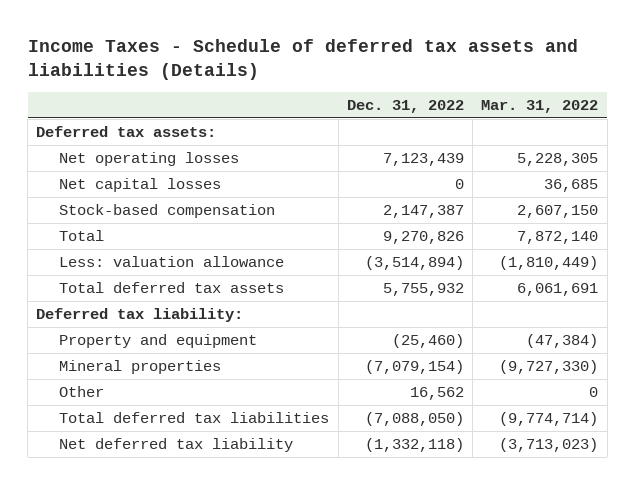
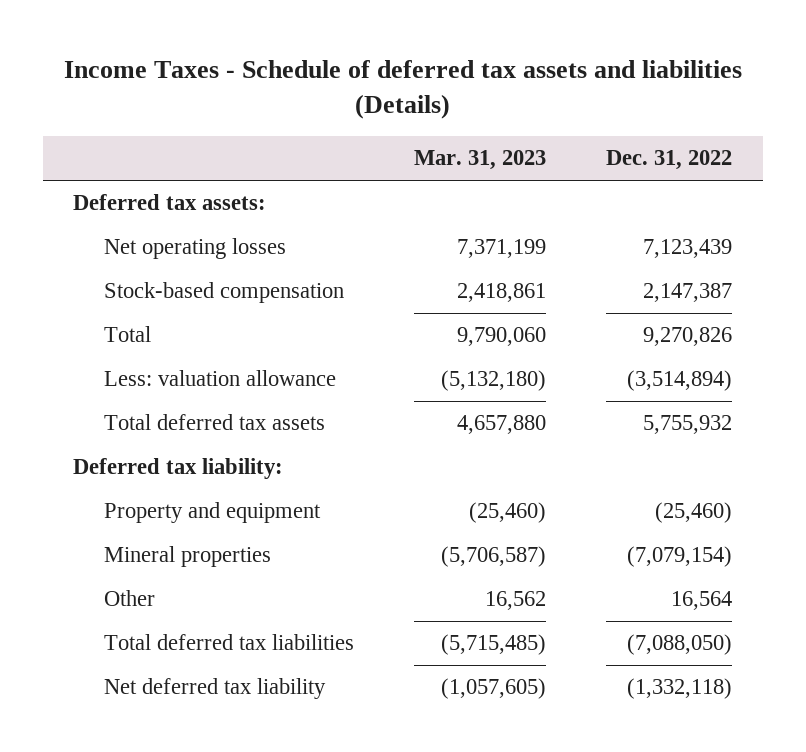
[481,100,599,114] Mar. 31, 2022 -> none
none -> [414,150,547,171] Mar. 31, 2023
[59,178,222,193] Net capital losses -> none
[409,387,464,401] 16,562 -> [671,591,733,611] 16,564

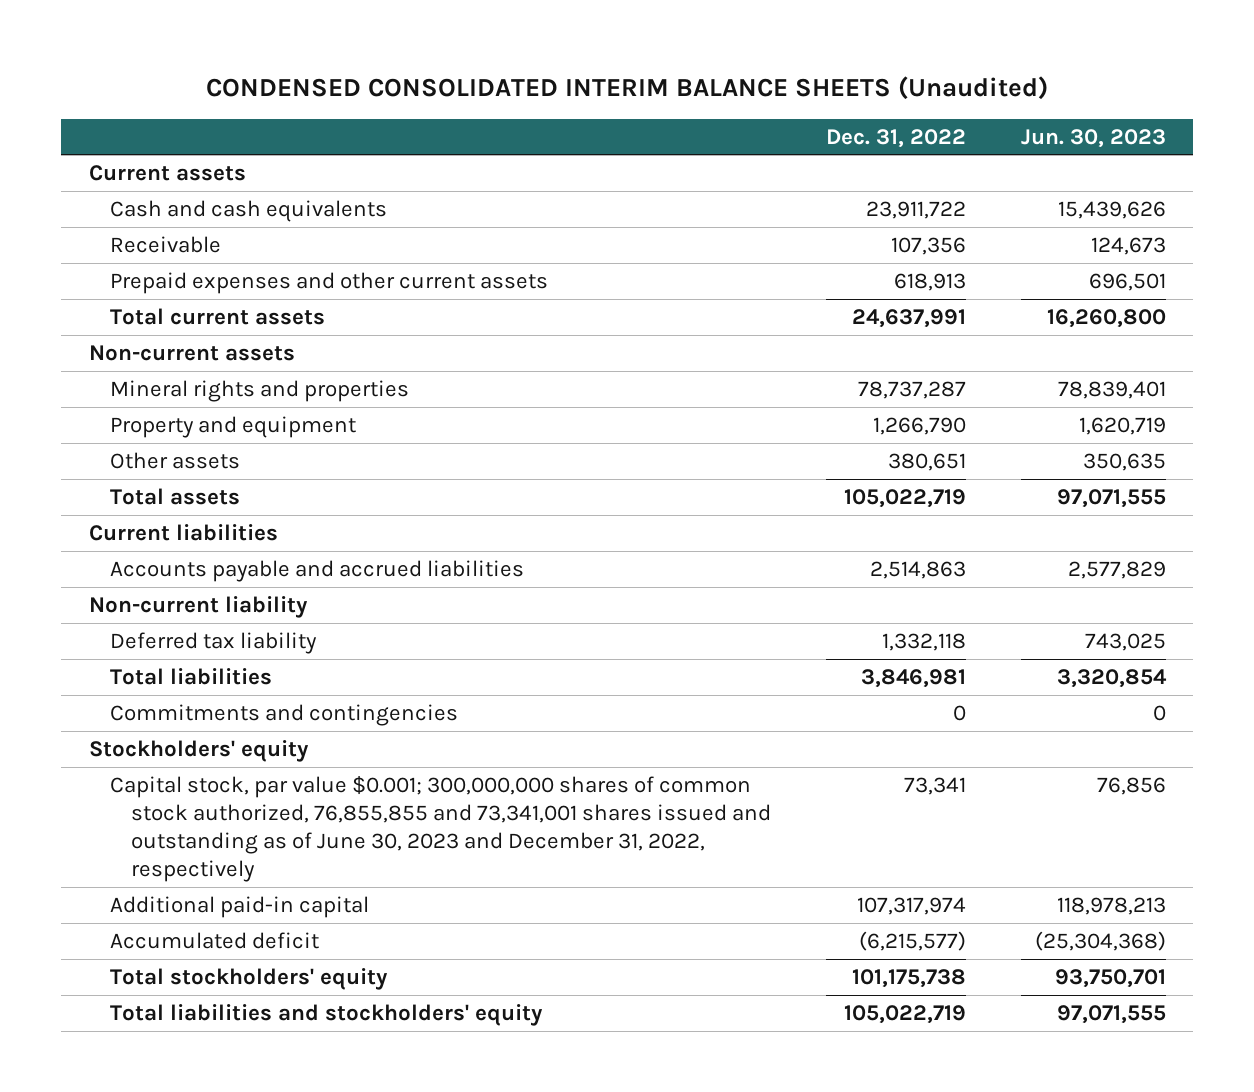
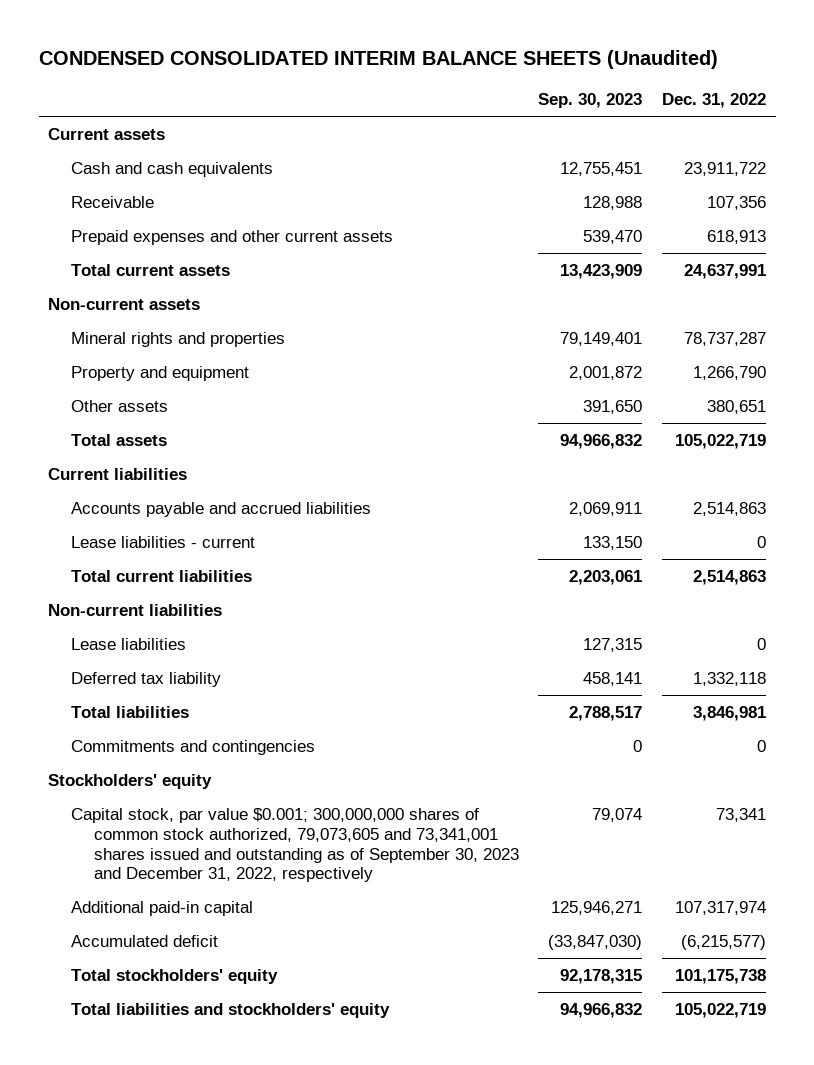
[1020,128,1166,148] Jun. 30, 2023 -> none
none -> [538,93,643,109] Sep. 30, 2023
none -> [71,535,256,548] Lease liabilities - current
none -> [71,569,253,582] Total current liabilities
[88,595,308,618] Non-current liability -> [48,603,223,616] Non-current liabilities
none -> [71,637,187,650] Lease liabilities
[110,775,772,882] Capital stock, par value $0.001; 300,000,000 shares of common stock authorized, 76,855,855 and 73,341,001 shares issued and outstanding as of June 30, 2023 and December 31, 2022, respectively -> [71,807,519,883] Capital stock, par value $0.001; 300,000,000 shares of common stock authorized, 79,073,605 and 73,341,001 shares issued and outstanding as of September 30, 2023 and December 31, 2022, respectively

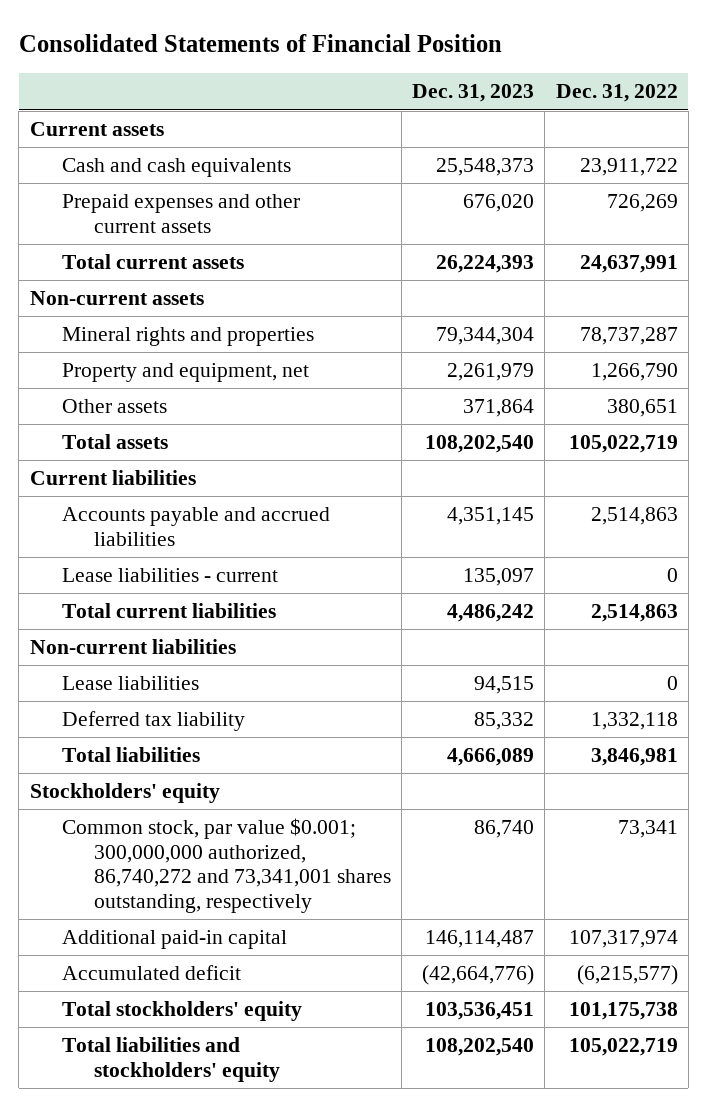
[38,50,718,70] CONDENSED CONSOLIDATED INTERIM BALANCE SHEETS (Unaudited) -> [18,34,502,53] Consolidated Statements of Financial Position
[538,93,643,109] Sep. 30, 2023 -> none
none -> [412,84,535,103] Dec. 31, 2023
[71,195,155,208] Receivable -> none
[707,229,767,244] 618,913 -> [606,194,678,213] 726,269
[71,365,250,381] Property and equipment -> [61,363,309,383] Property and equipment, net
[71,739,316,755] Commitments and contingencies -> none
[71,807,519,883] Capital stock, par value $0.001; 300,000,000 shares of common stock authorized, 79,073,605 and 73,341,001 shares issued and outstanding as of September 30, 2023 and December 31, 2022, respectively -> [61,818,391,914] Common stock, par value $0.001; 300,000,000 authorized, 86,740,272 and 73,341,001 shares outstanding, respectively

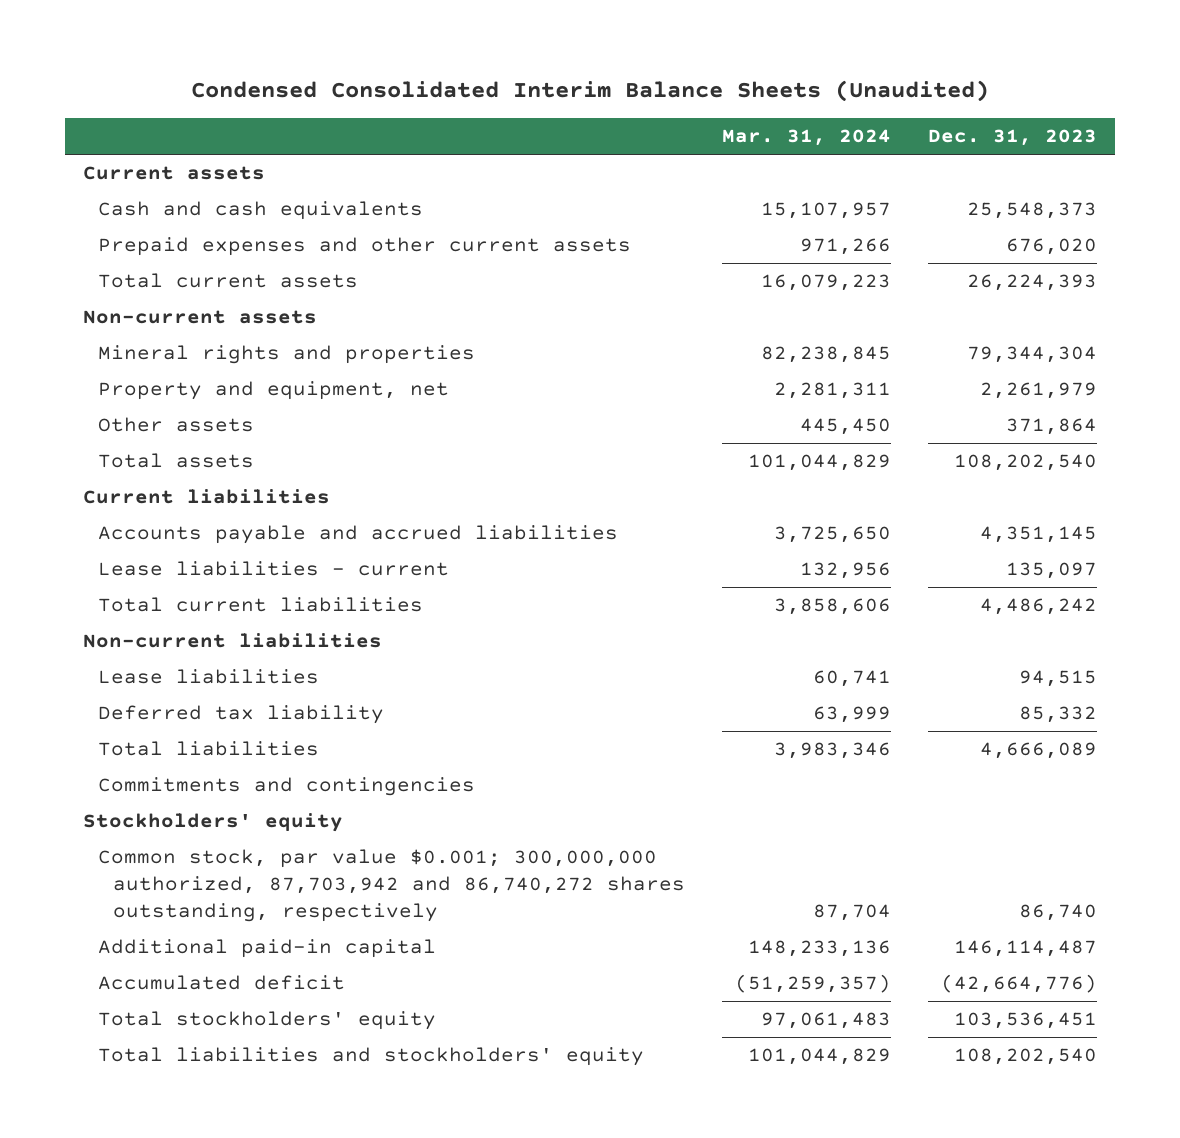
[18,34,502,53] Consolidated Statements of Financial Position -> [190,80,989,103] Condensed Consolidated Interim Balance Sheets (Unaudited)
[555,84,678,103] Dec. 31, 2022 -> none
none -> [721,129,891,147] Mar. 31, 2024
none -> [98,777,476,797] Commitments and contingencies
[61,818,391,914] Common stock, par value $0.001; 300,000,000 authorized, 86,740,272 and 73,341,001 shares outstanding, respectively -> [98,849,686,923] Common stock, par value $0.001; 300,000,000 authorized, 87,703,942 and 86,740,272 shares outstanding, respectively

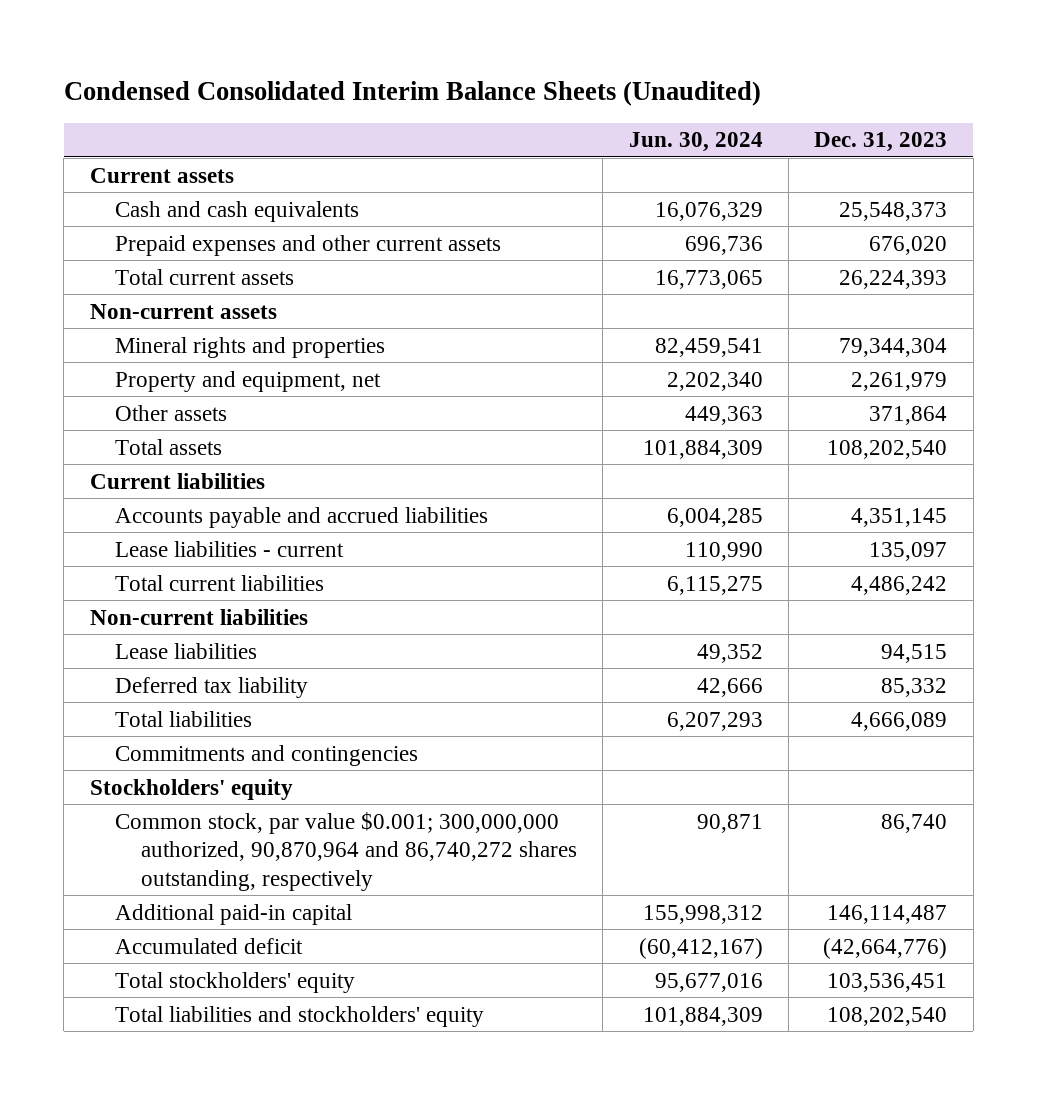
[721,129,891,147] Mar. 31, 2024 -> none
none -> [628,132,763,153] Jun. 30, 2024
[98,849,686,923] Common stock, par value $0.001; 300,000,000 authorized, 87,703,942 and 86,740,272 shares outstanding, respectively -> [115,811,577,891] Common stock, par value $0.001; 300,000,000 authorized, 90,870,964 and 86,740,272 shares outstanding, respectively

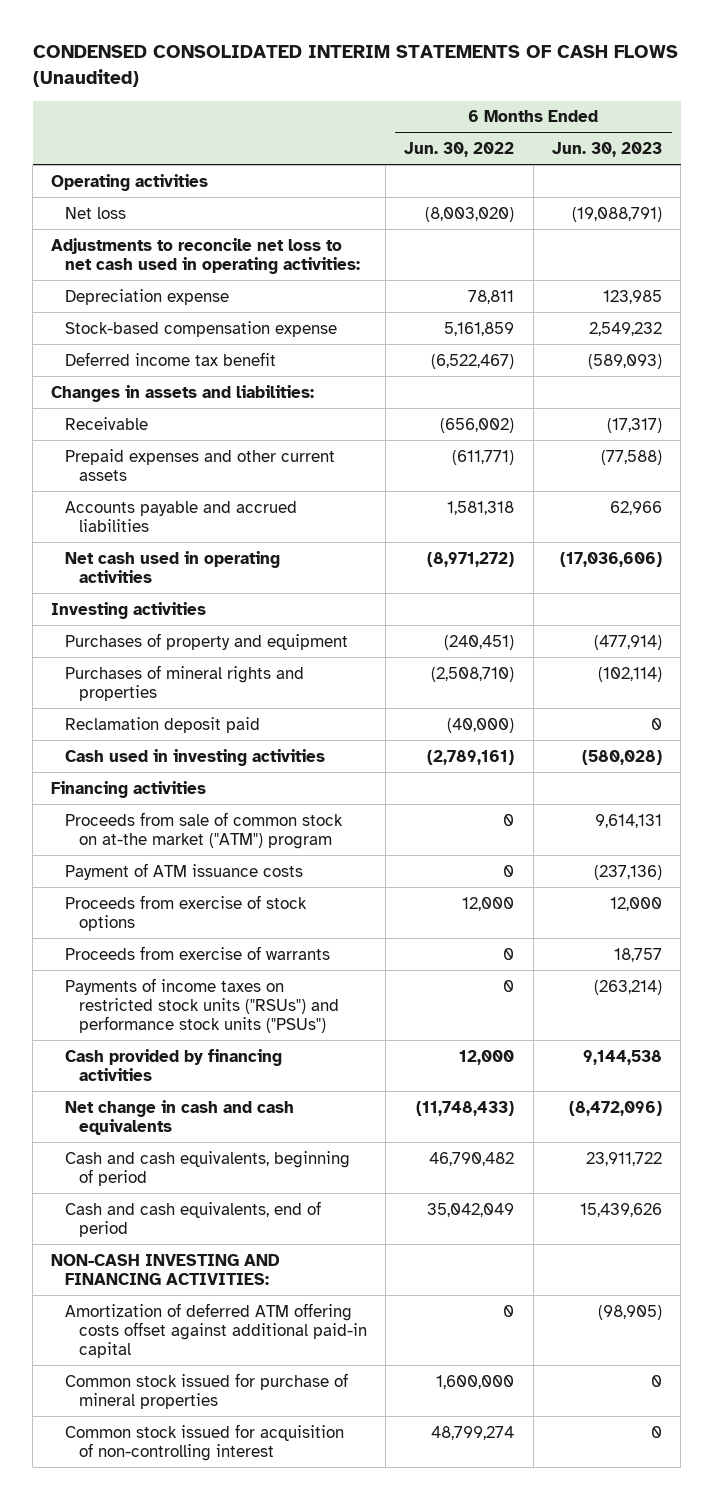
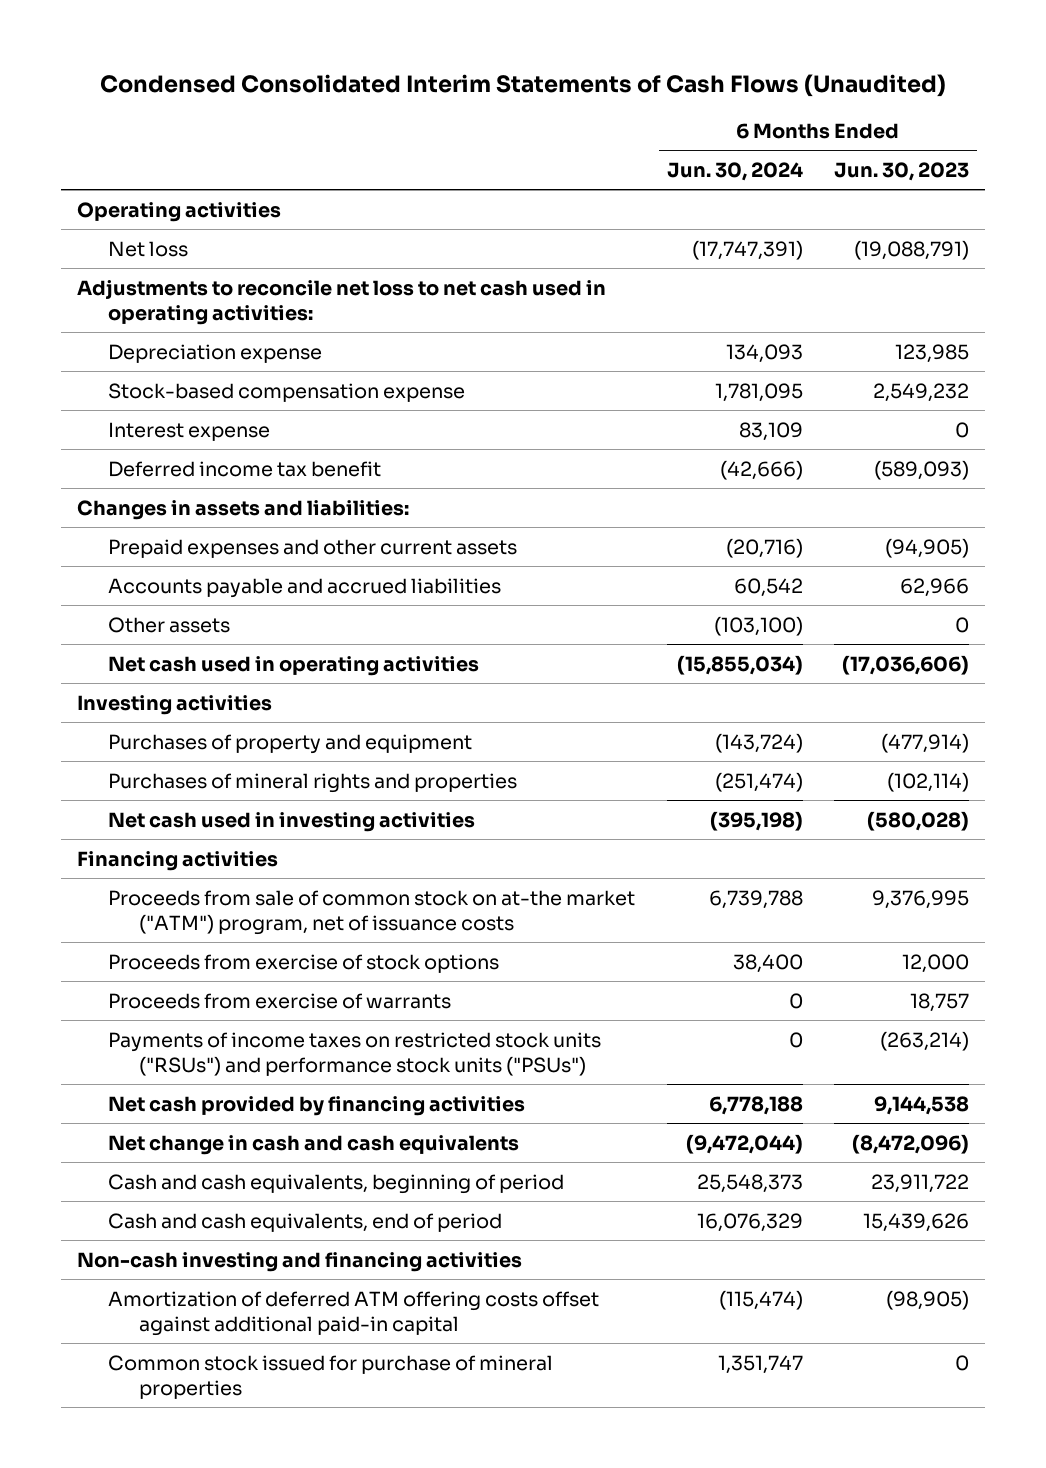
[32,45,678,88] CONDENSED CONSOLIDATED INTERIM STATEMENTS OF CASH FLOWS (Unaudited) -> [99,73,946,97] Condensed Consolidated Interim Statements of Cash Flows (Unaudited)
[404,141,515,157] Jun. 30, 2022 -> none
none -> [666,161,803,181] Jun. 30, 2024
none -> [108,421,271,441] Interest expense
[65,416,149,430] Receivable -> none
[601,449,663,465] (77,588) -> [884,537,969,558] (94,905)
none -> [108,616,231,633] Other assets
[65,716,261,733] Reclamation deposit paid -> none
[65,748,326,766] Cash used in investing activities -> [108,811,476,832] Net cash used in investing activities
[65,862,304,880] Payment of ATM issuance costs -> none
[65,811,344,849] Proceeds from sale of common stock on at-the market ("ATM") program -> [108,889,636,935] Proceeds from sale of common stock on at-the market ("ATM") program, net of issuance costs
[595,813,663,828] 9,614,131 -> [871,889,969,909] 9,376,995
[65,1048,283,1081] Cash provided by financing activities -> [108,1095,526,1116] Net cash provided by financing activities
[51,1253,281,1285] NON-CASH INVESTING AND FINANCING ACTIVITIES: -> [77,1251,523,1272] Non-cash investing and financing activities
[65,1423,345,1461] Common stock issued for acquisition of non-controlling interest -> none

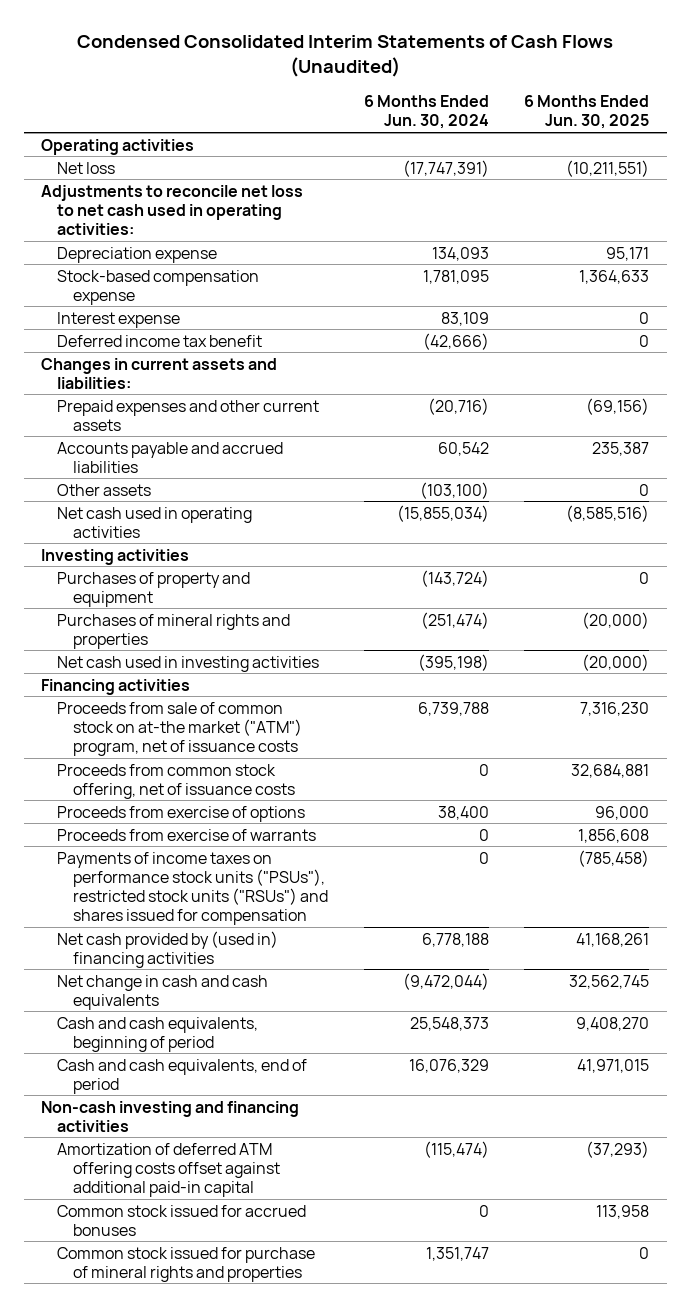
[833,161,969,181] Jun. 30, 2023 -> none
none -> [524,95,650,130] 6 Months Ended Jun. 30, 2025
[77,499,410,520] Changes in assets and liabilities: -> [41,357,278,389] Changes in current assets and liabilities:
none -> [57,763,296,799] Proceeds from common stock offering, net of issuance costs
[108,953,500,973] Proceeds from exercise of stock options -> [57,805,306,822] Proceeds from exercise of options
[108,1031,602,1076] Payments of income taxes on restricted stock units ("RSUs") and performance stock units ("PSUs") -> [57,851,329,925] Payments of income taxes on performance stock units ("PSUs"), restricted stock units ("RSUs") and shares issued for compensation
[108,1095,526,1116] Net cash provided by financing activities -> [57,930,279,968] Net cash provided by (used in) financing activities
none -> [57,1204,307,1236] Common stock issued for accrued bonuses
[108,1354,554,1399] Common stock issued for purchase of mineral properties -> [57,1246,316,1282] Common stock issued for purchase of mineral rights and properties

